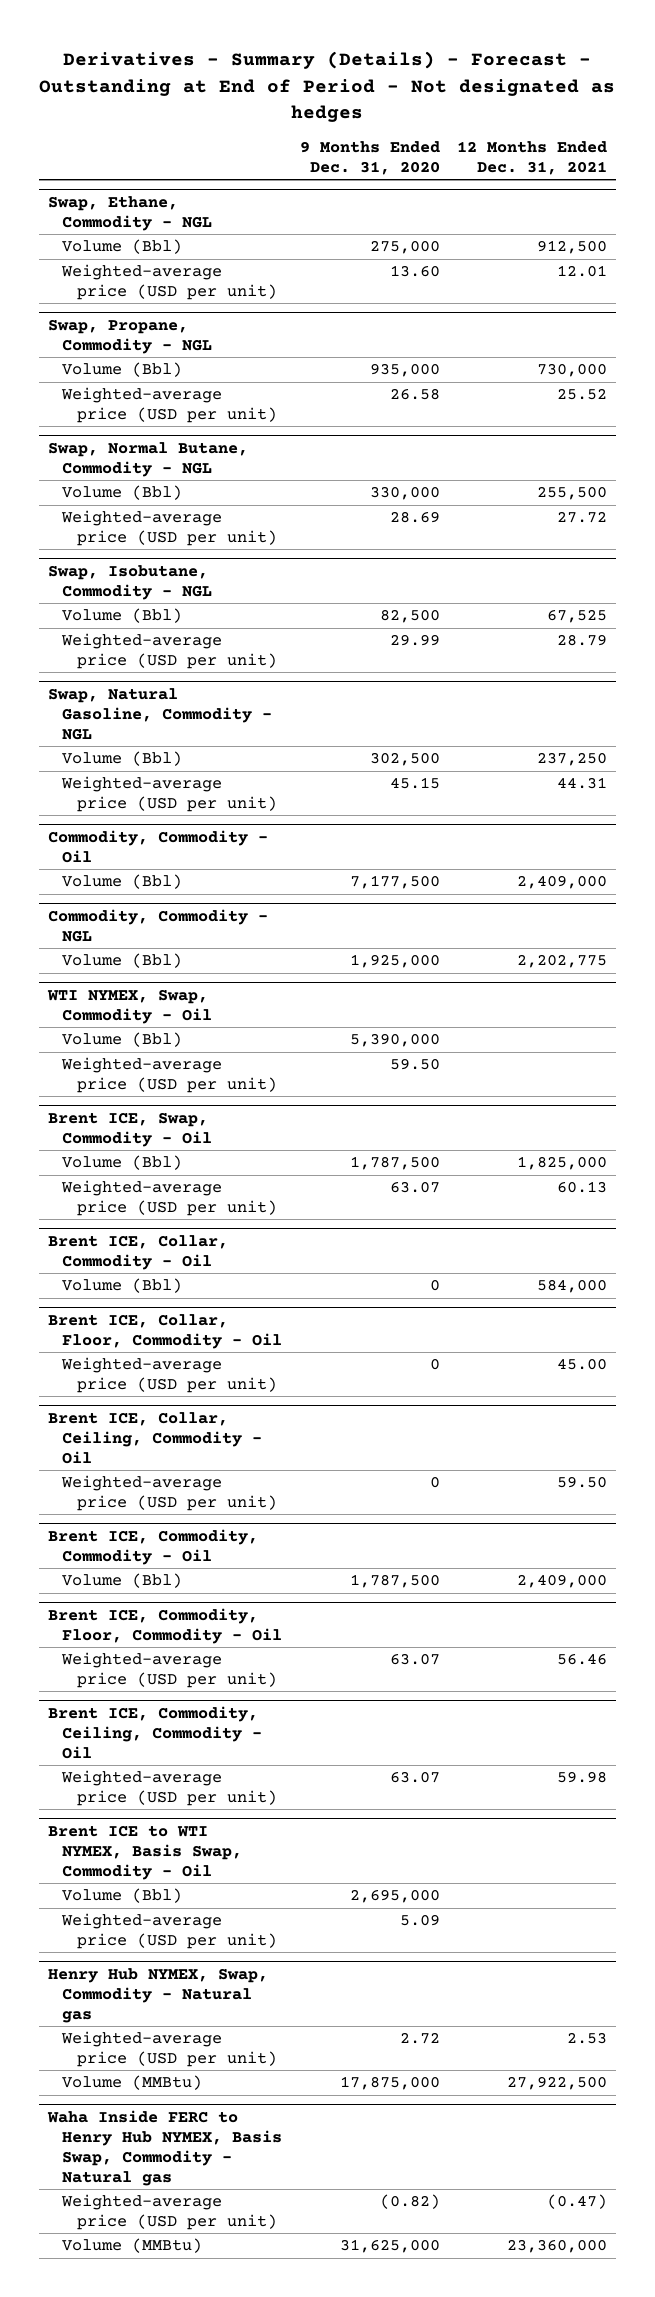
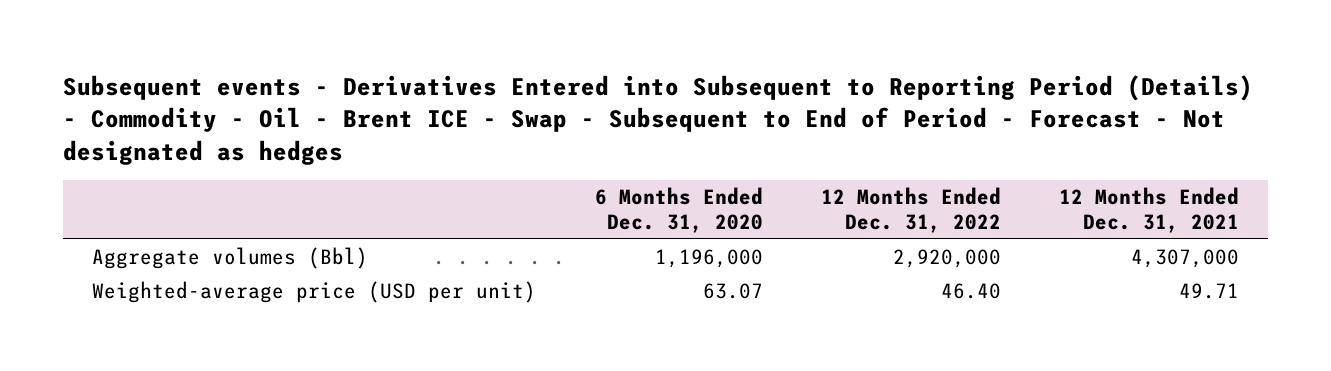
[39,51,616,122] Derivatives - Summary (Details) - Forecast - Outstanding at End of Period - Not designated as hedges -> [63,75,1254,165] Subsequent events - Derivatives Entered into Subsequent to Reporting Period (Details) - Commodity - Oil - Brent ICE - Swap - Subsequent to End of Period - Forecast - Not designated as hedges
[299,141,440,175] 9 Months Ended Dec. 31, 2020 -> none
none -> [594,187,763,233] 6 Months Ended Dec. 31, 2020
none -> [820,187,1001,233] 12 Months Ended Dec. 31, 2022
[47,196,213,232] Swap, Ethane, Commodity - NGL -> none
[47,319,213,355] Swap, Propane, Commodity - NGL -> none
[62,362,183,378] Volume (Bbl) -> none
[61,387,277,424] Weighted-average price (USD per unit) -> none
[47,442,248,478] Swap, Normal Butane, Commodity - NGL -> none
[62,485,183,501] Volume (Bbl) -> none
[61,510,277,547] Weighted-average price (USD per unit) -> none
[47,565,213,601] Swap, Isobutane, Commodity - NGL -> none
[62,608,183,624] Volume (Bbl) -> none
[61,633,277,670] Weighted-average price (USD per unit) -> none
[47,688,273,740] Swap, Natural Gasoline, Commodity - NGL -> none
[62,751,183,767] Volume (Bbl) -> none
[61,776,277,813] Weighted-average price (USD per unit) -> none
[47,830,268,864] Commodity, Commodity - Oil -> none
[62,874,183,890] Volume (Bbl) -> none
[47,909,268,943] Commodity, Commodity - NGL -> none
[62,953,183,969] Volume (Bbl) -> none
[46,989,213,1025] WTI NYMEX, Swap, Commodity - Oil -> none
[62,1032,183,1048] Volume (Bbl) -> none
[61,1057,277,1094] Weighted-average price (USD per unit) -> none
[47,1112,213,1148] Brent ICE, Swap, Commodity - Oil -> none
[62,1155,183,1171] Volume (Bbl) -> none
[61,1180,277,1217] Weighted-average price (USD per unit) -> none
[47,1235,228,1271] Brent ICE, Collar, Commodity - Oil -> none
[62,1278,183,1294] Volume (Bbl) -> none
[47,1314,283,1350] Brent ICE, Collar, Floor, Commodity - Oil -> none
[61,1357,277,1394] Weighted-average price (USD per unit) -> none
[47,1412,263,1464] Brent ICE, Collar, Ceiling, Commodity - Oil -> none
[61,1475,277,1512] Weighted-average price (USD per unit) -> none
[47,1529,258,1566] Brent ICE, Commodity, Commodity - Oil -> none
[62,1573,183,1589] Volume (Bbl) -> none
[47,1608,283,1645] Brent ICE, Commodity, Floor, Commodity - Oil -> none
[61,1652,277,1689] Weighted-average price (USD per unit) -> none
[47,1706,263,1759] Brent ICE, Commodity, Ceiling, Commodity - Oil -> none
[61,1770,277,1807] Weighted-average price (USD per unit) -> none
[47,1825,243,1880] Brent ICE to WTI NYMEX, Basis Swap, Commodity - Oil -> none
[62,1888,183,1904] Volume (Bbl) -> none
[61,1913,277,1950] Weighted-average price (USD per unit) -> none
[47,1968,268,2023] Henry Hub NYMEX, Swap, Commodity - Natural gas -> none
[61,2031,277,2068] Weighted-average price (USD per unit) -> none
[62,2075,203,2091] Volume (MMBtu) -> none
[46,2110,283,2186] Waha Inside FERC to Henry Hub NYMEX, Basis Swap, Commodity - Natural gas -> none
[61,2194,277,2231] Weighted-average price (USD per unit) -> none
[62,2238,203,2254] Volume (MMBtu) -> none
[62,239,183,255] Volume (Bbl) -> [92,247,369,270] Aggregate volumes (Bbl)
[536,240,607,255] 912,500 -> [1131,249,1240,269] 4,307,000
[556,265,607,278] 12.01 -> [1179,283,1240,300] 49.71

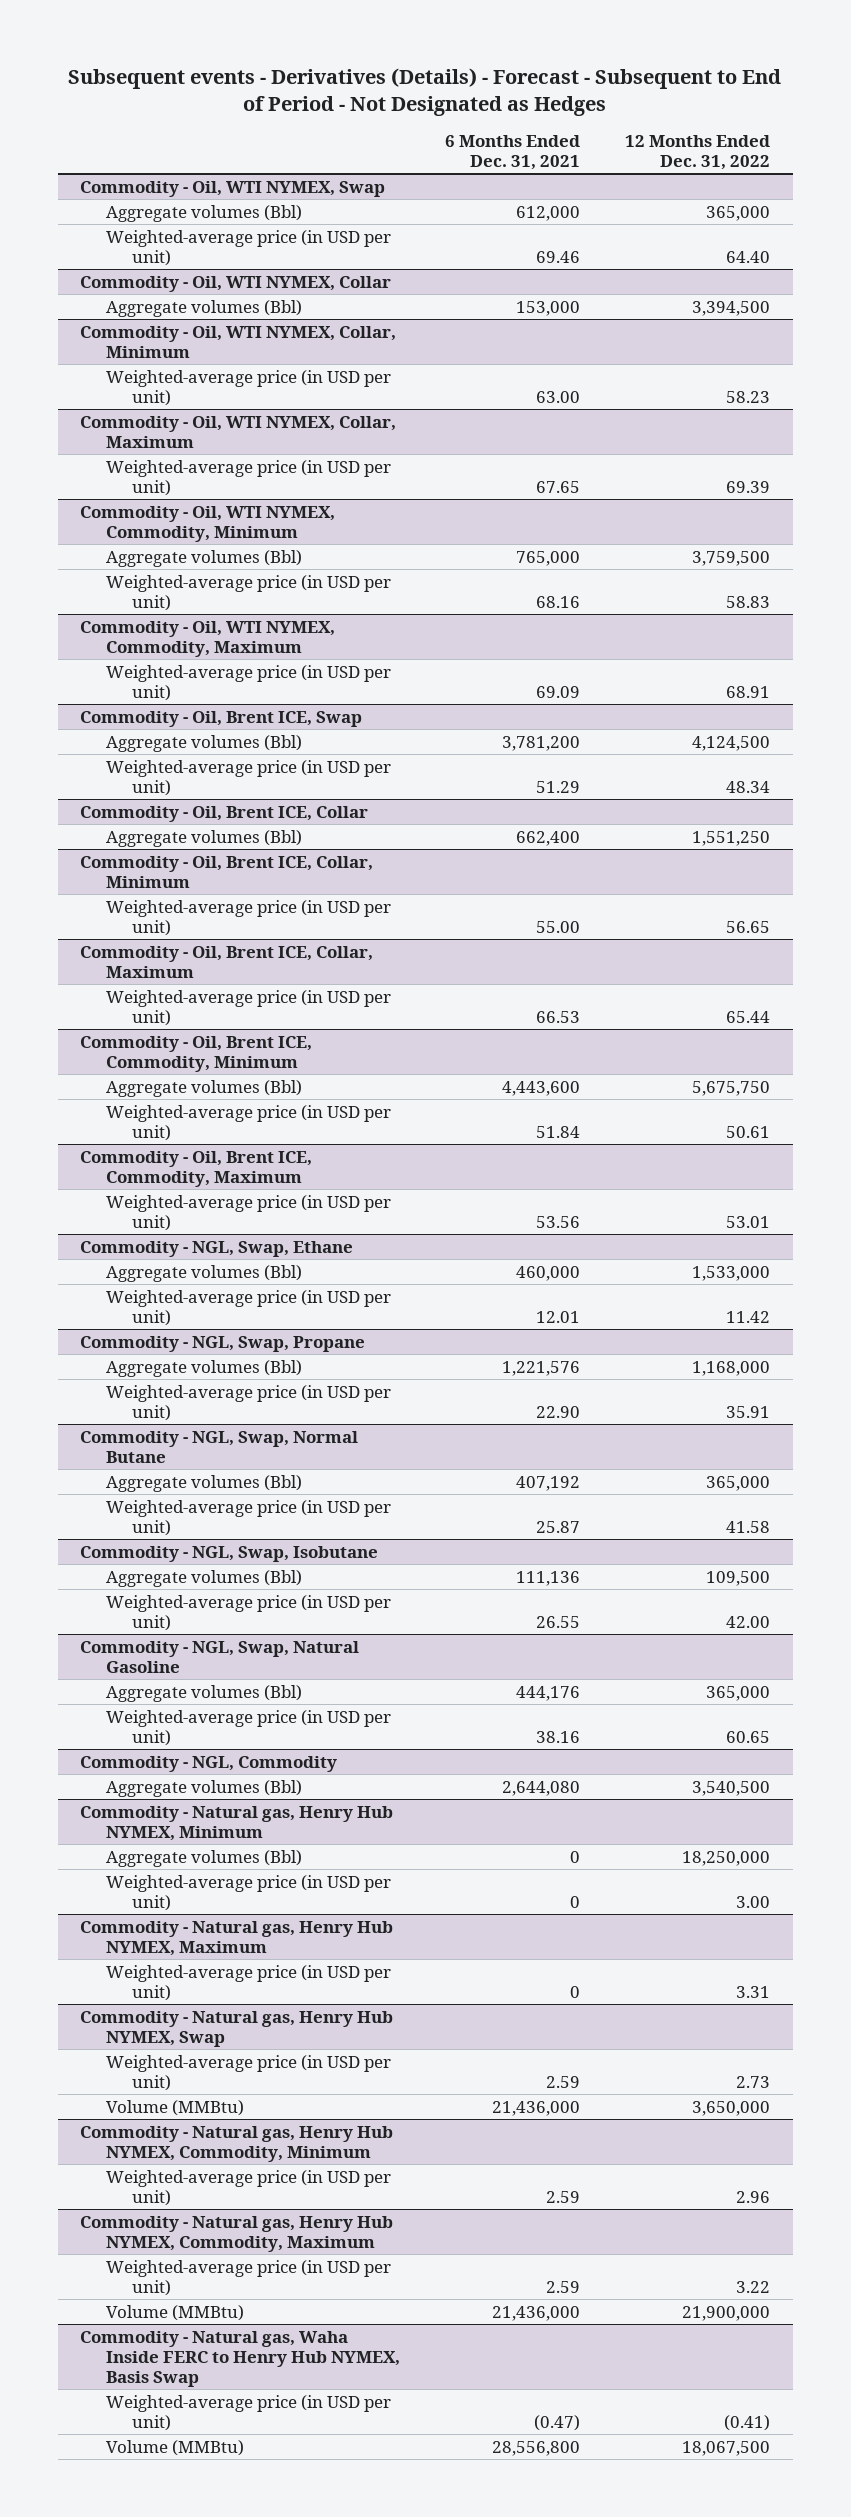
[63,75,1254,165] Subsequent events - Derivatives Entered into Subsequent to Reporting Period (Details) - Commodity - Oil - Brent ICE - Swap - Subsequent to End of Period - Forecast - Not designated as hedges -> [68,68,782,116] Subsequent events - Derivatives (Details) - Forecast - Subsequent to End of Period - Not Designated as Hedges
[594,187,763,233] 6 Months Ended Dec. 31, 2020 -> none
[1059,187,1240,233] 12 Months Ended Dec. 31, 2021 -> none
none -> [445,134,581,170] 6 Months Ended Dec. 31, 2021
none -> [80,180,386,197] Commodity - Oil, WTI NYMEX, Swap
[892,249,1001,269] 2,920,000 -> [706,205,771,221] 365,000
[92,281,537,304] Weighted-average price (USD per unit) -> [106,229,392,266] Weighted-average price (in USD per unit)
[940,283,1001,300] 46.40 -> [726,250,771,263] 64.40
none -> [80,275,392,292] Commodity - Oil, WTI NYMEX, Collar
none -> [106,299,303,317] Aggregate volumes (Bbl)
none -> [80,325,397,358] Commodity - Oil, WTI NYMEX, Collar, Minimum
none -> [106,369,392,406] Weighted-average price (in USD per unit)
none -> [80,415,397,448] Commodity - Oil, WTI NYMEX, Collar, Maximum
none -> [106,459,392,496] Weighted-average price (in USD per unit)
none -> [80,505,336,542] Commodity - Oil, WTI NYMEX, Commodity, Minimum
none -> [106,549,303,567] Aggregate volumes (Bbl)
none -> [106,574,392,611] Weighted-average price (in USD per unit)
none -> [80,620,336,657] Commodity - Oil, WTI NYMEX, Commodity, Maximum
none -> [106,664,392,701] Weighted-average price (in USD per unit)
none -> [80,710,363,727] Commodity - Oil, Brent ICE, Swap
none -> [106,734,303,752] Aggregate volumes (Bbl)
none -> [106,759,392,796] Weighted-average price (in USD per unit)
none -> [80,805,369,822] Commodity - Oil, Brent ICE, Collar
none -> [106,829,303,847] Aggregate volumes (Bbl)
none -> [80,855,374,888] Commodity - Oil, Brent ICE, Collar, Minimum
none -> [106,899,392,936] Weighted-average price (in USD per unit)
none -> [80,945,374,978] Commodity - Oil, Brent ICE, Collar, Maximum
none -> [106,989,392,1026] Weighted-average price (in USD per unit)
none -> [80,1035,313,1072] Commodity - Oil, Brent ICE, Commodity, Minimum
none -> [106,1079,303,1097] Aggregate volumes (Bbl)
none -> [106,1104,392,1141] Weighted-average price (in USD per unit)
none -> [80,1150,313,1187] Commodity - Oil, Brent ICE, Commodity, Maximum
none -> [106,1194,392,1231] Weighted-average price (in USD per unit)
none -> [80,1240,354,1257] Commodity - NGL, Swap, Ethane
none -> [106,1264,303,1282] Aggregate volumes (Bbl)
none -> [106,1289,392,1326] Weighted-average price (in USD per unit)
none -> [80,1335,366,1352] Commodity - NGL, Swap, Propane
none -> [106,1359,303,1377] Aggregate volumes (Bbl)
none -> [106,1384,392,1421] Weighted-average price (in USD per unit)
none -> [80,1430,359,1463] Commodity - NGL, Swap, Normal Butane
none -> [106,1474,303,1492] Aggregate volumes (Bbl)
none -> [106,1499,392,1536] Weighted-average price (in USD per unit)
none -> [80,1545,379,1562] Commodity - NGL, Swap, Isobutane
none -> [106,1569,303,1587] Aggregate volumes (Bbl)
none -> [106,1594,392,1631] Weighted-average price (in USD per unit)
none -> [80,1640,360,1673] Commodity - NGL, Swap, Natural Gasoline
none -> [106,1684,303,1702] Aggregate volumes (Bbl)
none -> [106,1709,392,1746] Weighted-average price (in USD per unit)
none -> [80,1755,338,1772] Commodity - NGL, Commodity
none -> [106,1779,303,1797] Aggregate volumes (Bbl)
none -> [80,1805,394,1841] Commodity - Natural gas, Henry Hub NYMEX, Minimum
none -> [106,1849,303,1867] Aggregate volumes (Bbl)
none -> [106,1874,392,1911] Weighted-average price (in USD per unit)
none -> [80,1920,394,1956] Commodity - Natural gas, Henry Hub NYMEX, Maximum
none -> [106,1964,392,2001] Weighted-average price (in USD per unit)
none -> [80,2010,394,2047] Commodity - Natural gas, Henry Hub NYMEX, Swap
none -> [106,2054,392,2091] Weighted-average price (in USD per unit)
none -> [106,2099,245,2116] Volume (MMBtu)
none -> [80,2125,394,2162] Commodity - Natural gas, Henry Hub NYMEX, Commodity, Minimum
none -> [106,2169,392,2206] Weighted-average price (in USD per unit)
none -> [80,2215,394,2252] Commodity - Natural gas, Henry Hub NYMEX, Commodity, Maximum
none -> [106,2259,392,2296] Weighted-average price (in USD per unit)
none -> [106,2304,245,2321] Volume (MMBtu)
none -> [80,2330,401,2387] Commodity - Natural gas, Waha Inside FERC to Henry Hub NYMEX, Basis Swap
none -> [106,2394,392,2431] Weighted-average price (in USD per unit)
none -> [106,2439,245,2456] Volume (MMBtu)

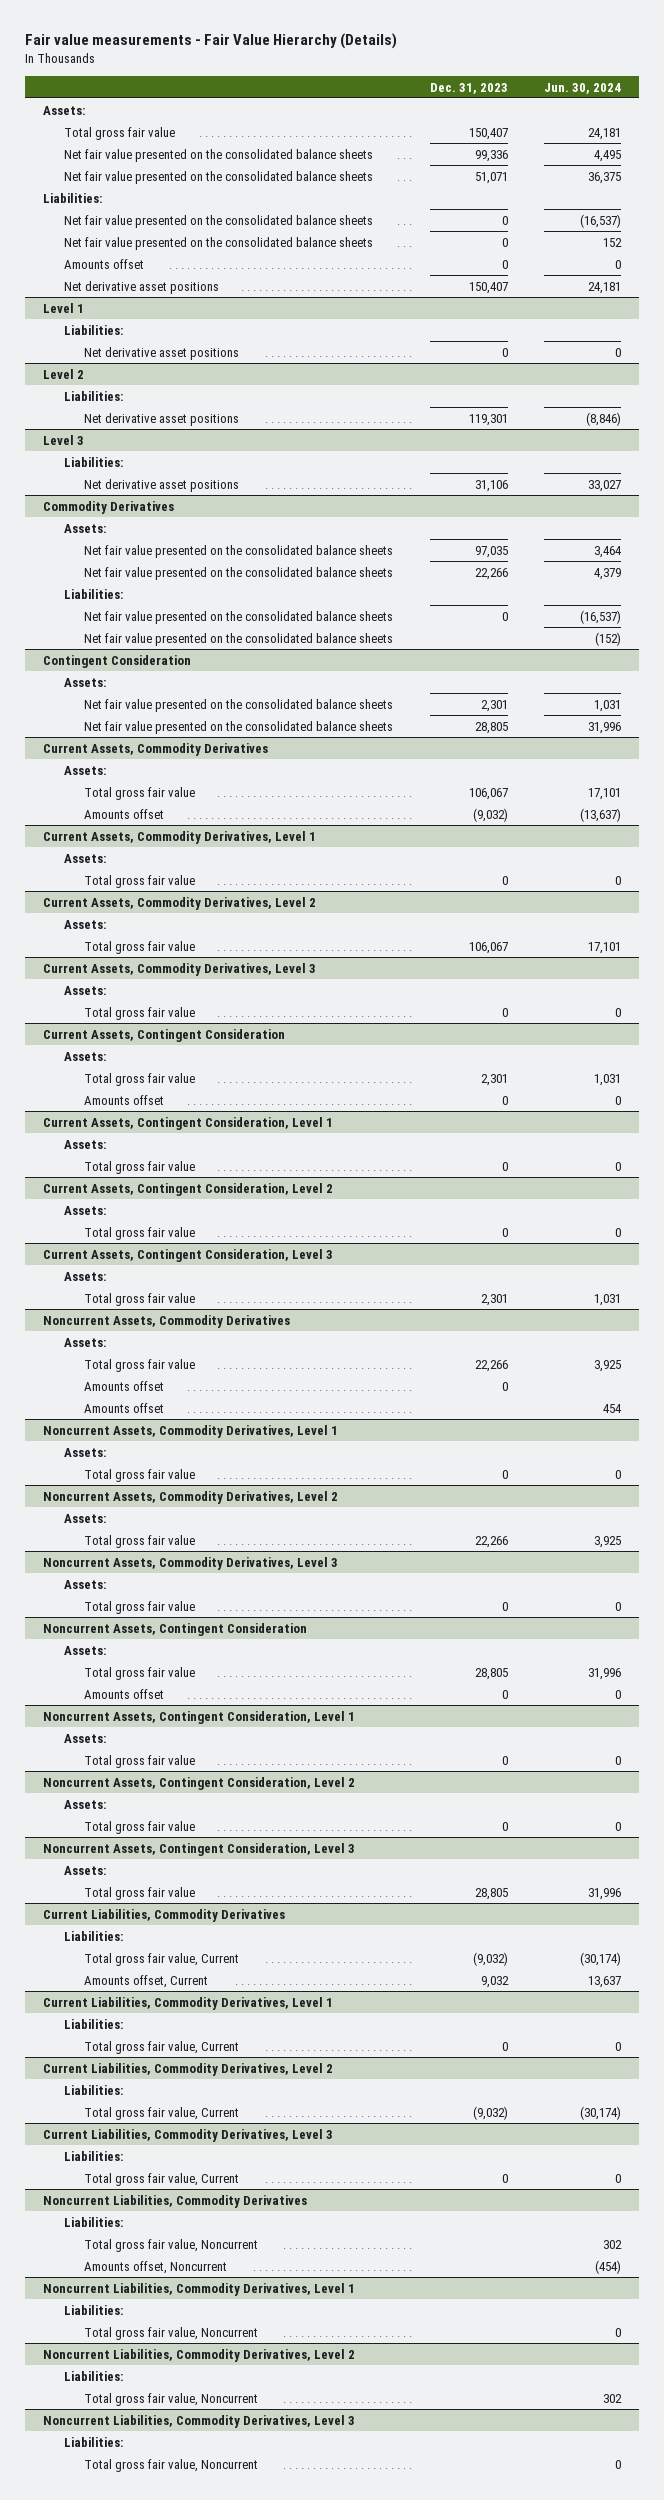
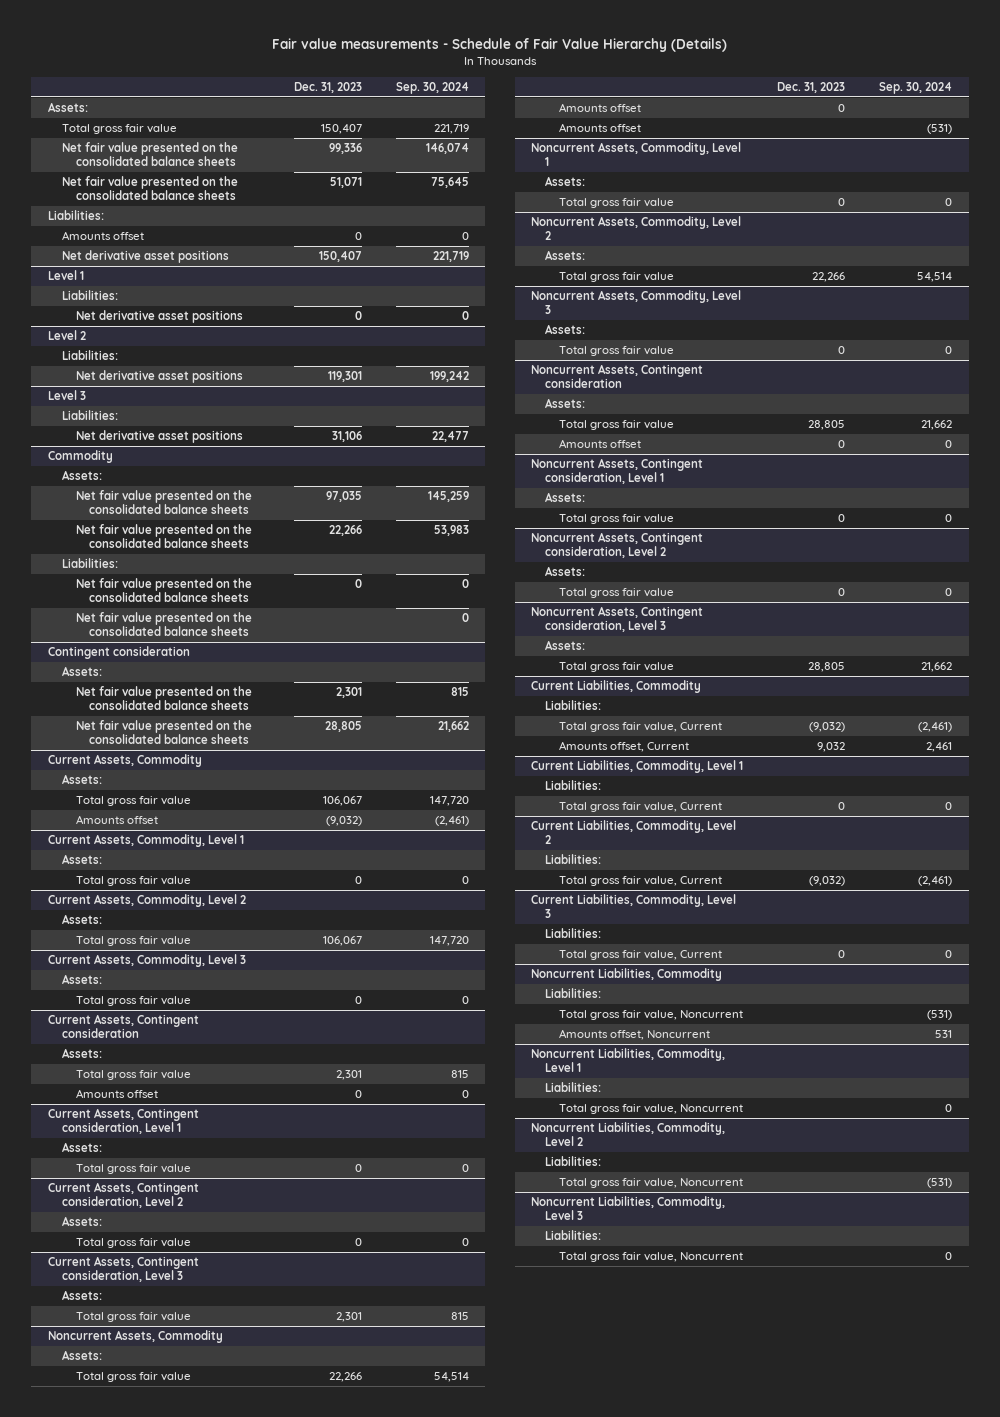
[25,33,398,50] Fair value measurements - Fair Value Hierarchy (Details) -> [272,38,728,53] Fair value measurements - Schedule of Fair Value Hierarchy (Details)
[543,82,621,94] Jun. 30, 2024 -> none
none -> [395,81,469,94] Sep. 30, 2024
[63,214,373,228] Net fair value presented on the consolidated balance sheets -> none
[63,236,373,250] Net fair value presented on the consolidated balance sheets -> none
[43,500,175,514] Commodity Derivatives -> [48,450,114,464] Commodity
[43,654,192,668] Contingent Consideration -> [48,646,191,660] Contingent consideration
[43,742,269,756] Current Assets, Commodity Derivatives -> [48,754,203,768] Current Assets, Commodity
[43,830,317,844] Current Assets, Commodity Derivatives, Level 1 -> [48,834,245,848] Current Assets, Commodity, Level 1
[43,896,317,910] Current Assets, Commodity Derivatives, Level 2 -> [48,894,247,908] Current Assets, Commodity, Level 2
[43,962,317,976] Current Assets, Commodity Derivatives, Level 3 -> [48,954,247,968] Current Assets, Commodity, Level 3
[43,1028,286,1042] Current Assets, Contingent Consideration -> [48,1014,200,1039] Current Assets, Contingent consideration
[43,1116,334,1130] Current Assets, Contingent Consideration, Level 1 -> [48,1108,200,1135] Current Assets, Contingent consideration, Level 1
[43,1182,334,1196] Current Assets, Contingent Consideration, Level 2 -> [48,1182,200,1209] Current Assets, Contingent consideration, Level 2
[43,1248,334,1262] Current Assets, Contingent Consideration, Level 3 -> [48,1256,200,1283] Current Assets, Contingent consideration, Level 3
[43,1314,291,1328] Noncurrent Assets, Commodity Derivatives -> [48,1330,224,1344] Noncurrent Assets, Commodity
[43,1424,339,1438] Noncurrent Assets, Commodity Derivatives, Level 1 -> [531,142,742,167] Noncurrent Assets, Commodity, Level 1
[43,1490,339,1504] Noncurrent Assets, Commodity Derivatives, Level 2 -> [531,216,742,241] Noncurrent Assets, Commodity, Level 2
[43,1556,339,1570] Noncurrent Assets, Commodity Derivatives, Level 3 -> [531,290,742,315] Noncurrent Assets, Commodity, Level 3
[43,1622,308,1636] Noncurrent Assets, Contingent Consideration -> [531,364,704,389] Noncurrent Assets, Contingent consideration
[43,1710,356,1724] Noncurrent Assets, Contingent Consideration, Level 1 -> [531,458,704,485] Noncurrent Assets, Contingent consideration, Level 1
[43,1776,356,1790] Noncurrent Assets, Contingent Consideration, Level 2 -> [531,532,704,559] Noncurrent Assets, Contingent consideration, Level 2
[43,1842,356,1856] Noncurrent Assets, Contingent Consideration, Level 3 -> [531,606,704,633] Noncurrent Assets, Contingent consideration, Level 3
[43,1908,286,1922] Current Liabilities, Commodity Derivatives -> [531,680,702,694] Current Liabilities, Commodity
[43,1996,334,2010] Current Liabilities, Commodity Derivatives, Level 1 -> [531,760,744,774] Current Liabilities, Commodity, Level 1
[43,2062,334,2076] Current Liabilities, Commodity Derivatives, Level 2 -> [531,820,737,845] Current Liabilities, Commodity, Level 2
[43,2128,334,2142] Current Liabilities, Commodity Derivatives, Level 3 -> [531,894,737,919] Current Liabilities, Commodity, Level 3
[43,2194,308,2208] Noncurrent Liabilities, Commodity Derivatives -> [531,968,723,982] Noncurrent Liabilities, Commodity
[43,2282,356,2296] Noncurrent Liabilities, Commodity Derivatives, Level 1 -> [531,1048,726,1073] Noncurrent Liabilities, Commodity, Level 1
[43,2348,356,2362] Noncurrent Liabilities, Commodity Derivatives, Level 2 -> [531,1122,726,1147] Noncurrent Liabilities, Commodity, Level 2
[43,2414,356,2428] Noncurrent Liabilities, Commodity Derivatives, Level 3 -> [531,1196,726,1221] Noncurrent Liabilities, Commodity, Level 3

